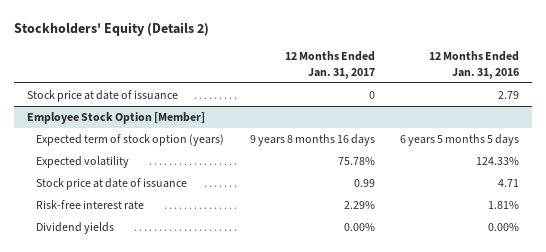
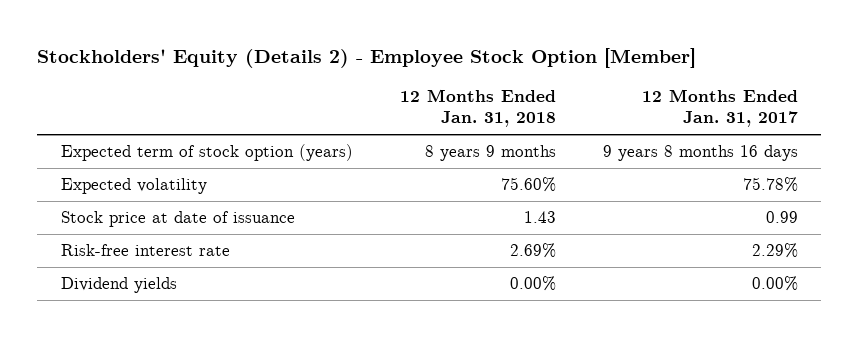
[13,21,209,36] Stockholders' Equity (Details 2) -> [37,47,697,68] Stockholders' Equity (Details 2) - Employee Stock Option [Member]
[429,50,520,79] 12 Months Ended Jan. 31, 2016 -> none
none -> [399,88,556,128] 12 Months Ended Jan. 31, 2018
[26,90,178,103] Stock price at date of issuance -> none
[26,112,205,125] Employee Stock Option [Member] -> none

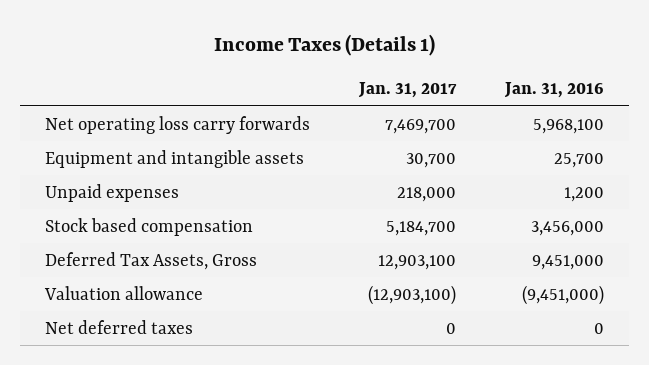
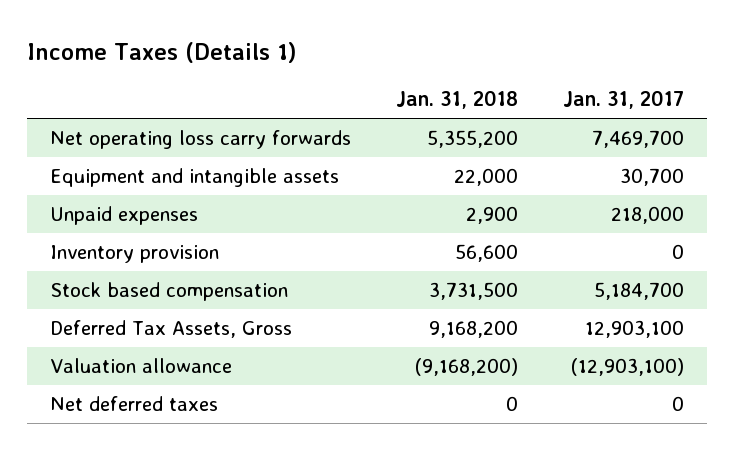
[504,82,605,99] Jan. 31, 2016 -> none
none -> [396,90,519,110] Jan. 31, 2018
none -> [49,245,219,264] Inventory provision

